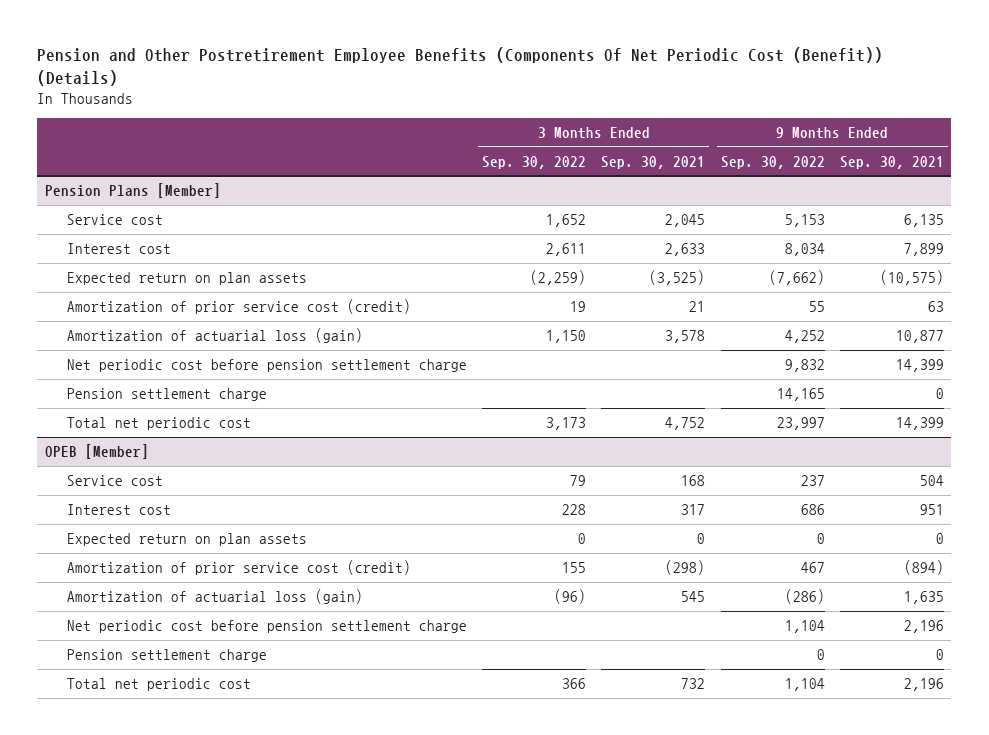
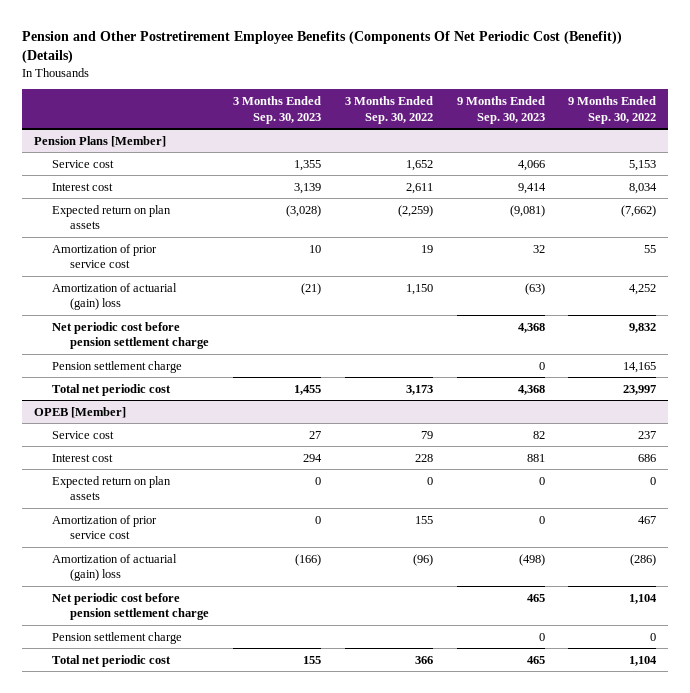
[601,155,706,169] Sep. 30, 2021 -> none
[839,155,944,169] Sep. 30, 2021 -> none
none -> [233,95,322,124] 3 Months Ended Sep. 30, 2023
none -> [456,95,545,124] 9 Months Ended Sep. 30, 2023
[66,299,411,315] Amortization of prior service cost (credit) -> [51,243,157,269] Amortization of prior service cost
[66,328,363,344] Amortization of actuarial loss (gain) -> [51,282,177,311] Amortization of actuarial (gain) loss
[66,560,411,576] Amortization of prior service cost (credit) -> [51,514,157,540] Amortization of prior service cost
[66,589,363,605] Amortization of actuarial loss (gain) -> [51,553,177,582] Amortization of actuarial (gain) loss

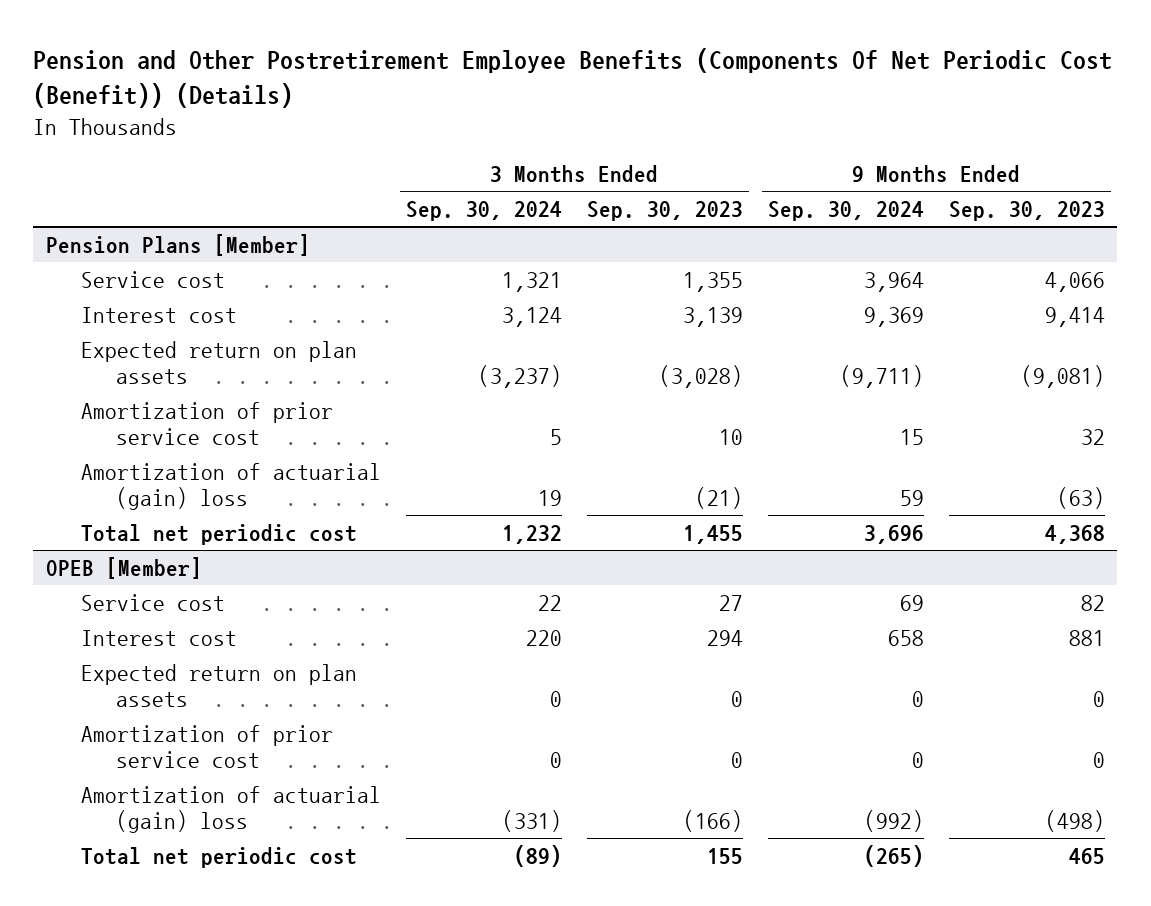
[344,95,433,124] 3 Months Ended Sep. 30, 2022 -> none
[568,95,657,124] 9 Months Ended Sep. 30, 2022 -> none
none -> [405,201,562,222] Sep. 30, 2024
none -> [767,201,924,222] Sep. 30, 2024
[51,321,210,350] Net periodic cost before pension settlement charge -> none
[51,360,182,373] Pension settlement charge -> none
[51,592,210,621] Net periodic cost before pension settlement charge -> none
[51,631,182,644] Pension settlement charge -> none

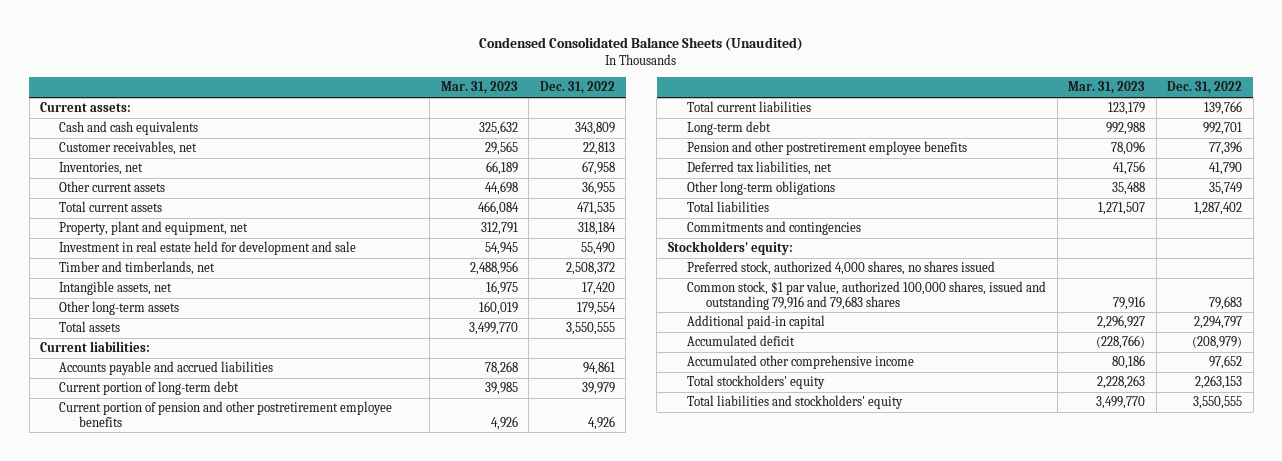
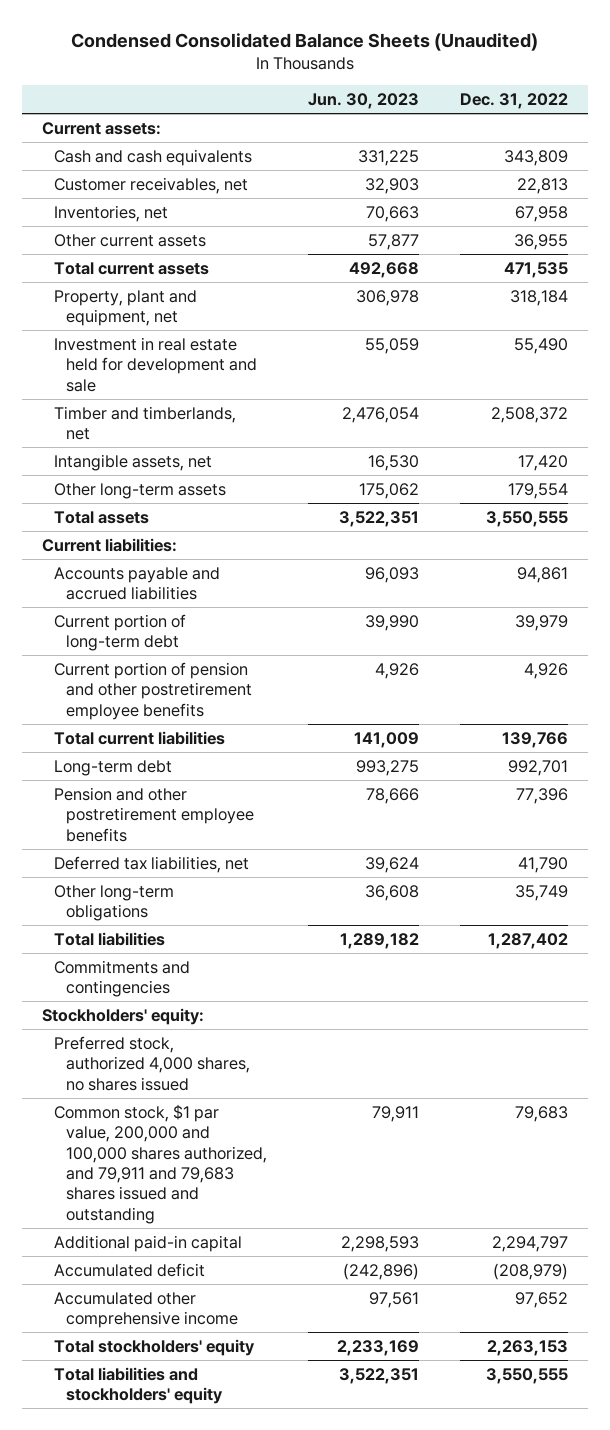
[440,81,518,95] Mar. 31, 2023 -> none
none -> [307,93,419,110] Jun. 30, 2023
[686,281,1046,310] Common stock, $1 par value, authorized 100,000 shares, issued and outstanding 79,916 and 79,683 shares -> [54,1103,267,1224] Common stock, $1 par value, 200,000 and 100,000 shares authorized, and 79,911 and 79,683 shares issued and outstanding

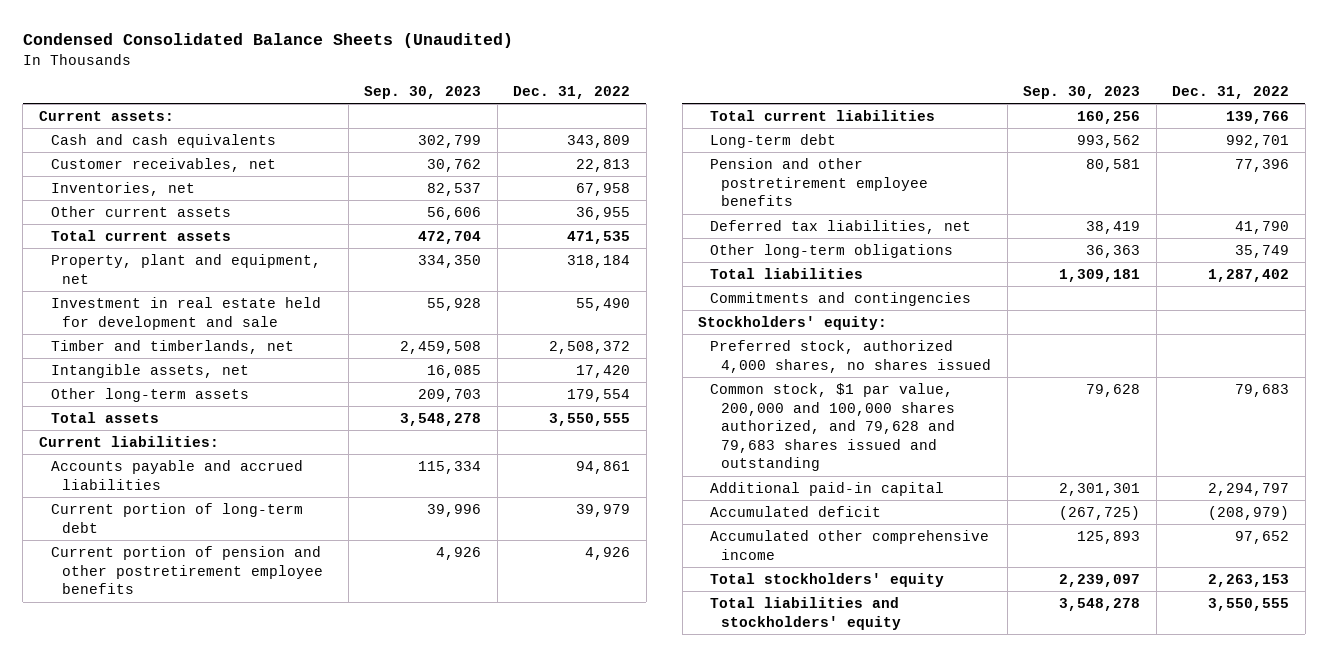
[307,93,419,110] Jun. 30, 2023 -> none
none -> [364,85,482,99] Sep. 30, 2023
[54,1103,267,1224] Common stock, $1 par value, 200,000 and 100,000 shares authorized, and 79,911 and 79,683 shares issued and outstanding -> [709,382,956,472] Common stock, $1 par value, 200,000 and 100,000 shares authorized, and 79,628 and 79,683 shares issued and outstanding

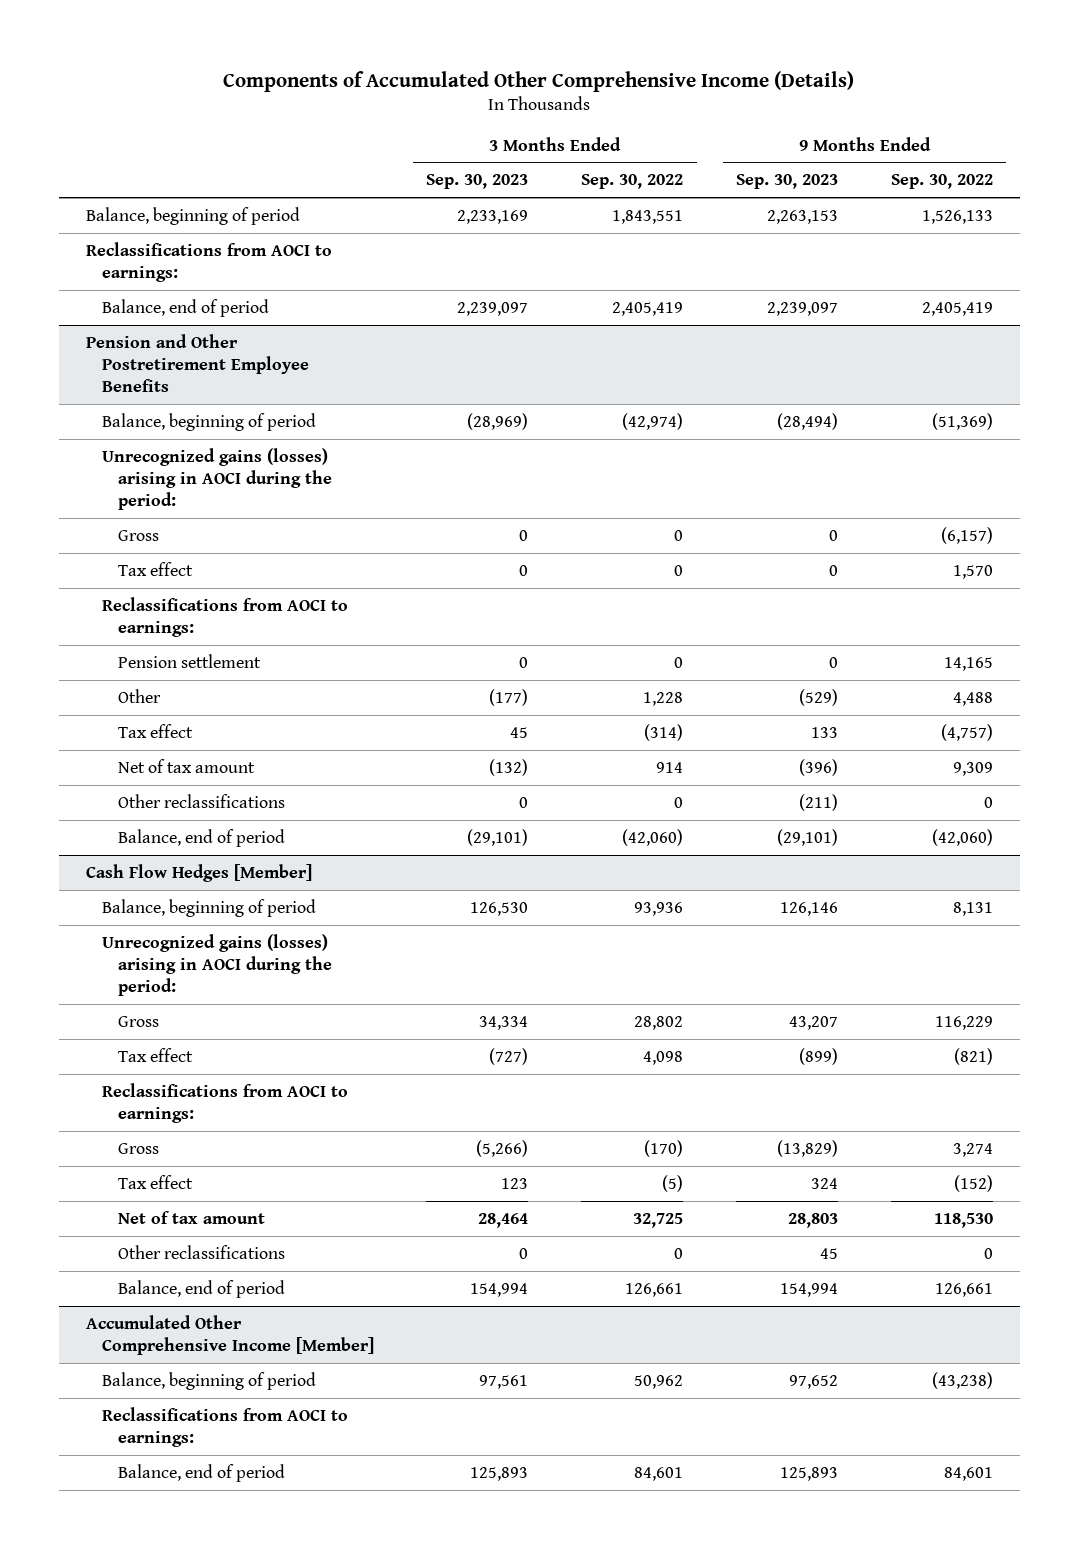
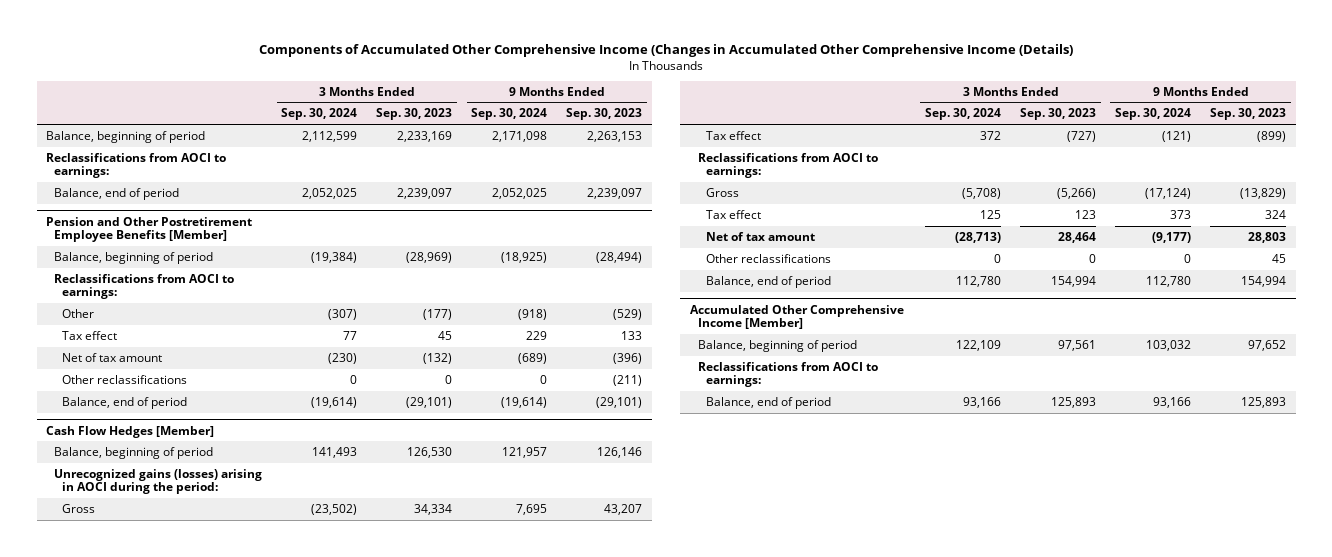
[223,70,855,92] Components of Accumulated Other Comprehensive Income (Details) -> [259,44,1074,58] Components of Accumulated Other Comprehensive Income (Changes in Accumulated Other Comprehensive Income (Details)
[581,174,684,190] Sep. 30, 2022 -> none
[891,174,994,190] Sep. 30, 2022 -> none
none -> [281,108,358,121] Sep. 30, 2024
none -> [471,108,548,121] Sep. 30, 2024
[85,333,309,392] Pension and Other Postretirement Employee Benefits -> [46,216,253,242] Pension and Other Postretirement Employee Benefits [Member]
[101,447,332,510] Unrecognized gains (losses) arising in AOCI during the period: -> none
[117,529,159,541] Gross -> none
[117,561,193,576] Tax effect -> none
[117,653,261,668] Pension settlement -> none

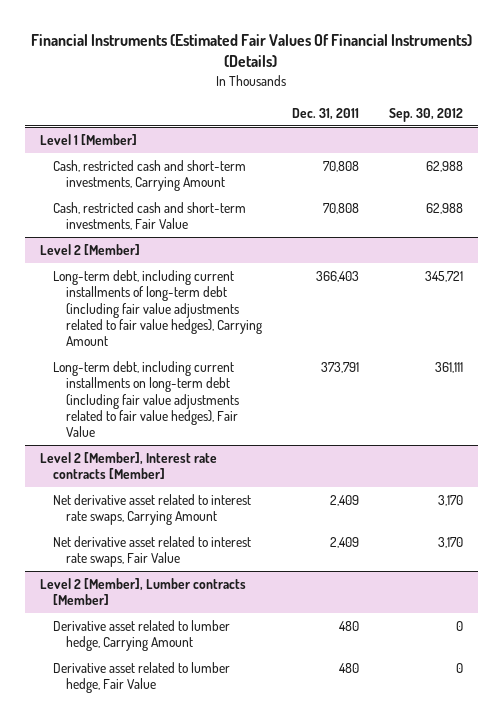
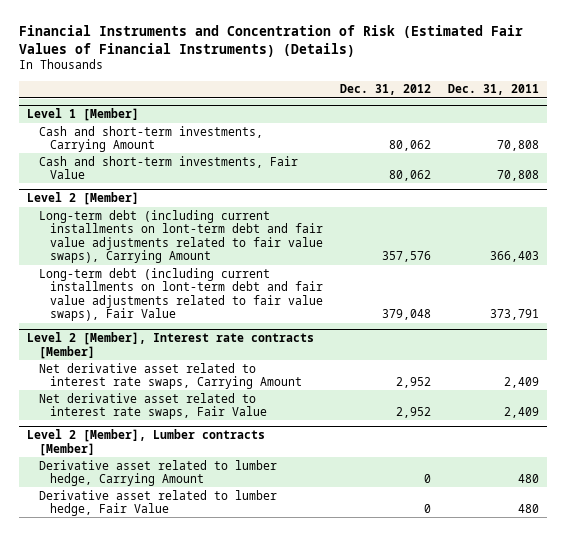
[31,34,473,68] Financial Instruments (Estimated Fair Values Of Financial Instruments) (Details) -> [18,25,523,58] Financial Instruments and Concentration of Risk (Estimated Fair Values of Financial Instruments) (Details)
[388,107,463,122] Sep. 30, 2012 -> none
none -> [339,84,431,96] Dec. 31, 2012
[52,160,246,192] Cash, restricted cash and short-term investments, Carrying Amount -> [38,125,263,153] Cash and short-term investments, Carrying Amount
[52,202,246,231] Cash, restricted cash and short-term investments, Fair Value -> [38,155,298,180] Cash and short-term investments, Fair Value
[52,270,262,347] Long-term debt, including current installments of long-term debt (including fair value adjustments related to fair value hedges), Carrying Amount -> [38,209,323,264] Long-term debt (including current installments on lont-term debt and fair value adjustments related to fair value swaps), Carrying Amount
[52,361,239,438] Long-term debt, including current installments on long-term debt (including fair value adjustments related to fair value hedges), Fair Value -> [38,267,323,322] Long-term debt (including current installments on lont-term debt and fair value adjustments related to fair value swaps), Fair Value

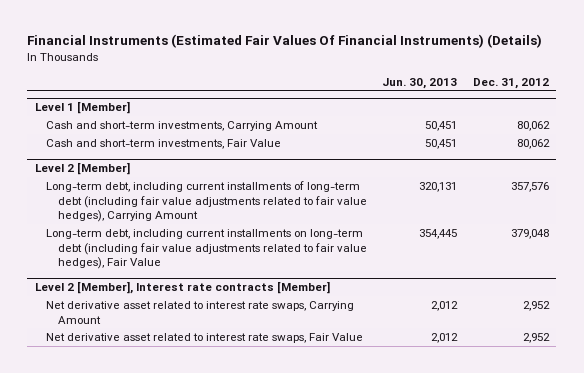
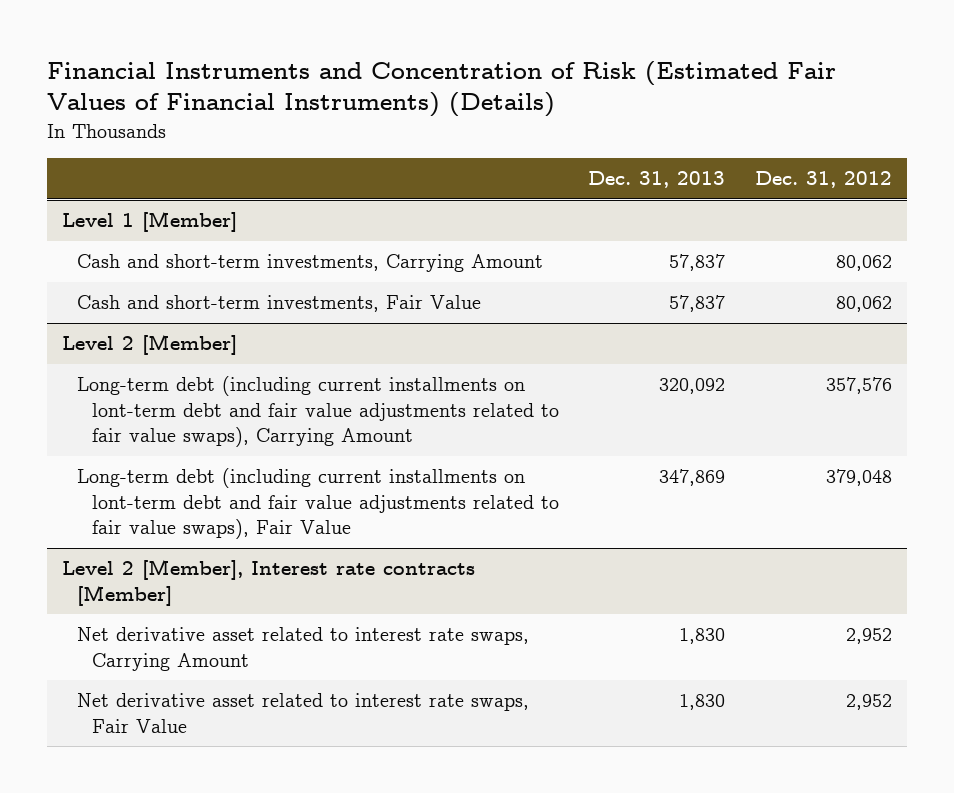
[27,34,543,49] Financial Instruments (Estimated Fair Values Of Financial Instruments) (Details) -> [47,60,837,118] Financial Instruments and Concentration of Risk (Estimated Fair Values of Financial Instruments) (Details)
[382,77,458,89] Jun. 30, 2013 -> none
none -> [588,171,726,189] Dec. 31, 2013
[46,181,367,223] Long-term debt, including current installments of long-term debt (including fair value adjustments related to fair value hedges), Carrying Amount -> [77,376,559,448] Long-term debt (including current installments on lont-term debt and fair value adjustments related to fair value swaps), Carrying Amount
[46,229,367,270] Long-term debt, including current installments on long-term debt (including fair value adjustments related to fair value hedges), Fair Value -> [77,468,559,540] Long-term debt (including current installments on lont-term debt and fair value adjustments related to fair value swaps), Fair Value

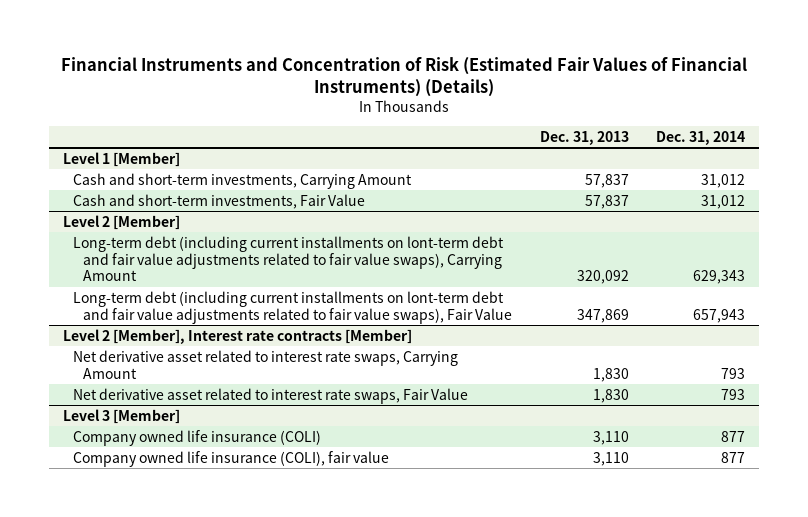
[755,171,893,189] Dec. 31, 2012 -> none
none -> [656,130,746,145] Dec. 31, 2014
none -> [62,408,180,424] Level 3 [Member]
none -> [72,429,321,446] Company owned life insurance (COLI)
none -> [72,450,389,467] Company owned life insurance (COLI), fair value

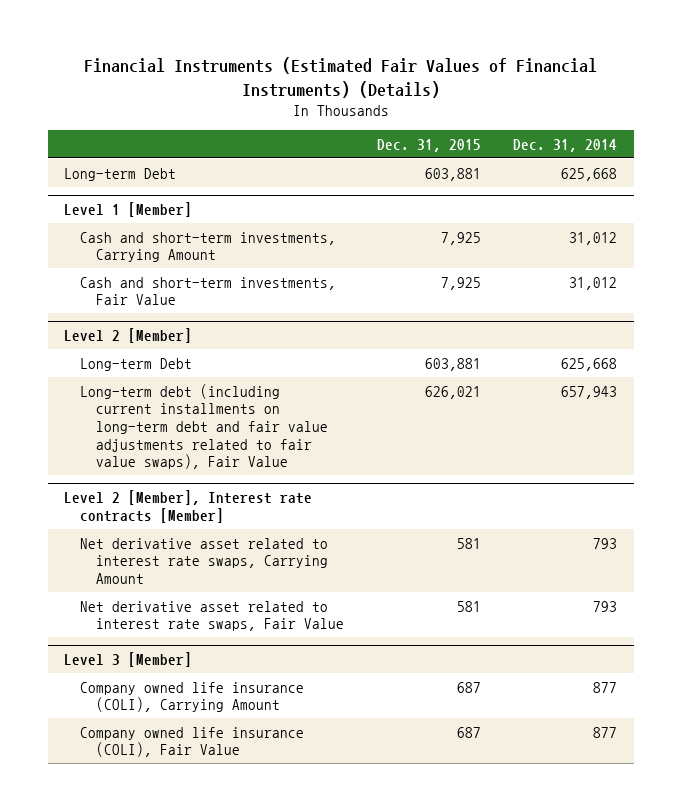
[60,56,747,97] Financial Instruments and Concentration of Risk (Estimated Fair Values of Financial Instruments) (Details) -> [83,57,597,98] Financial Instruments (Estimated Fair Values of Financial Instruments) (Details)
[539,130,629,145] Dec. 31, 2013 -> none
none -> [376,138,481,152] Dec. 31, 2015
none -> [63,167,176,181] Long-term Debt
[72,235,504,282] Long-term debt (including current installments on lont-term debt and fair value adjustments related to fair value swaps), Carrying Amount -> none
none -> [80,357,193,371] Long-term Debt
[72,290,512,324] Long-term debt (including current installments on lont-term debt and fair value adjustments related to fair value swaps), Fair Value -> [80,383,329,470] Long-term debt (including current installments on long-term debt and fair value adjustments related to fair value swaps), Fair Value
[72,429,321,446] Company owned life insurance (COLI) -> [80,681,305,713] Company owned life insurance (COLI), Carrying Amount
[72,450,389,467] Company owned life insurance (COLI), fair value -> [80,726,305,758] Company owned life insurance (COLI), Fair Value

